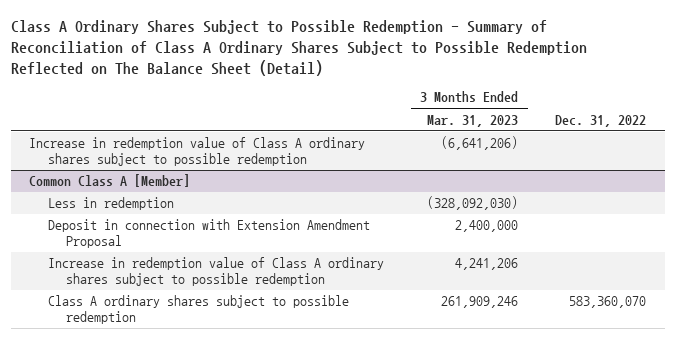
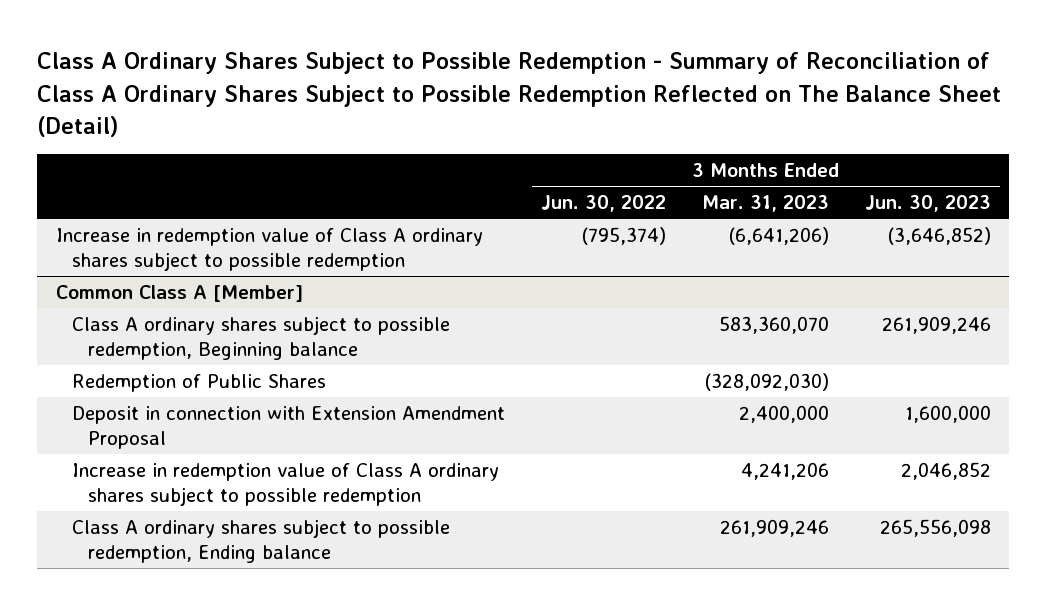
[555,114,647,127] Dec. 31, 2022 -> none
none -> [541,195,667,213] Jun. 30, 2022
none -> [865,195,992,213] Jun. 30, 2023
none -> [71,315,450,360] Class A ordinary shares subject to possible redemption, Beginning balance
[47,197,174,211] Less in redemption -> [71,373,326,392] Redemption of Public Shares
[47,295,349,325] Class A ordinary shares subject to possible redemption -> [71,518,450,563] Class A ordinary shares subject to possible redemption, Ending balance

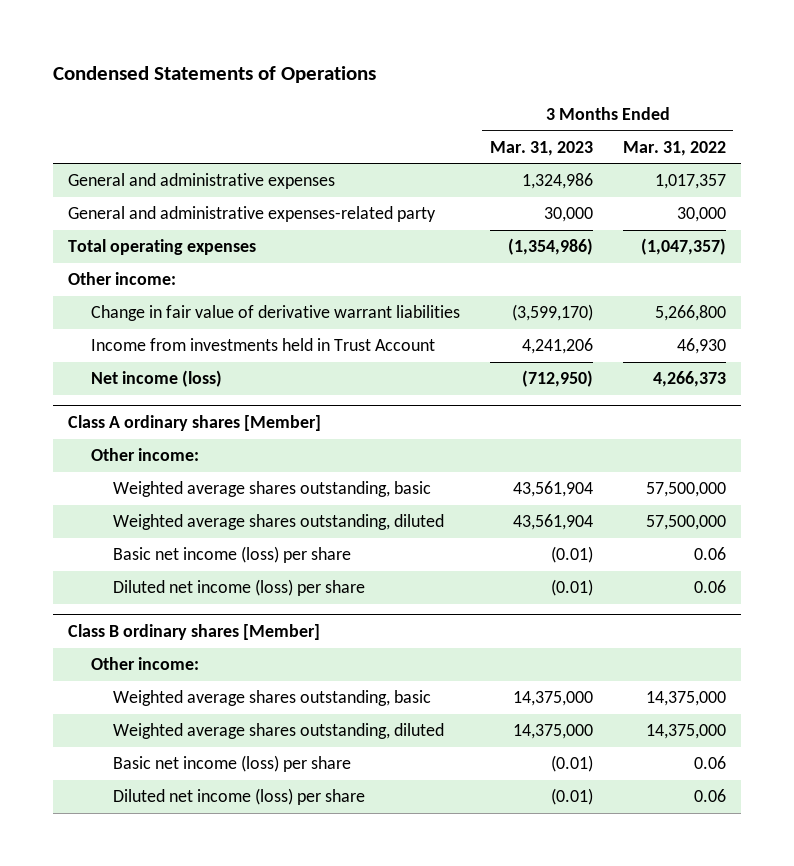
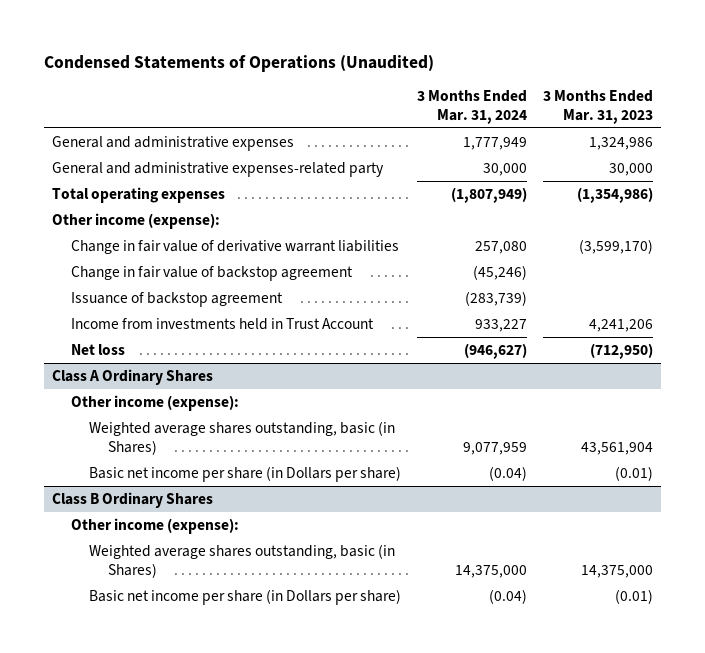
[52,66,376,84] Condensed Statements of Operations -> [43,54,434,72] Condensed Statements of Operations (Unaudited)
[622,140,726,156] Mar. 31, 2022 -> none
none -> [417,89,528,124] 3 Months Ended Mar. 31, 2024
[67,272,176,286] Other income: -> [51,213,220,230] Other income (expense):
none -> [70,266,353,282] Change in fair value of backstop agreement
none -> [70,292,283,308] Issuance of backstop agreement
[113,514,445,531] Weighted average shares outstanding, diluted -> none
[113,579,366,597] Diluted net income (loss) per share -> none
[113,723,445,740] Weighted average shares outstanding, diluted -> none
[113,788,366,806] Diluted net income (loss) per share -> none
[90,370,222,388] Net income (loss) -> [70,344,125,356] Net loss
[67,415,321,432] Class A ordinary shares [Member] -> [51,369,213,386] Class A Ordinary Shares
[90,448,199,462] Other income: -> [70,395,239,412] Other income (expense):
[113,481,432,498] Weighted average shares outstanding, basic -> [89,421,396,455] Weighted average shares outstanding, basic (in Shares)
[113,546,352,564] Basic net income (loss) per share -> [89,466,402,483] Basic net income per share (in Dollars per share)
[67,624,320,641] Class B ordinary shares [Member] -> [51,492,213,509] Class B Ordinary Shares
[90,657,199,671] Other income: -> [70,518,239,535] Other income (expense):
[113,690,432,707] Weighted average shares outstanding, basic -> [89,544,396,578] Weighted average shares outstanding, basic (in Shares)
[113,755,352,773] Basic net income (loss) per share -> [89,589,402,606] Basic net income per share (in Dollars per share)

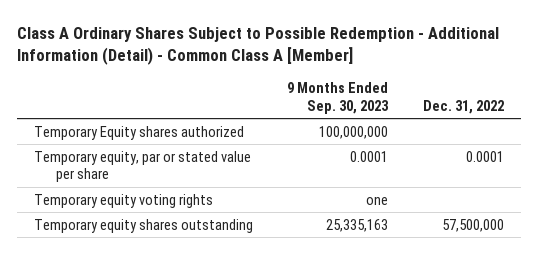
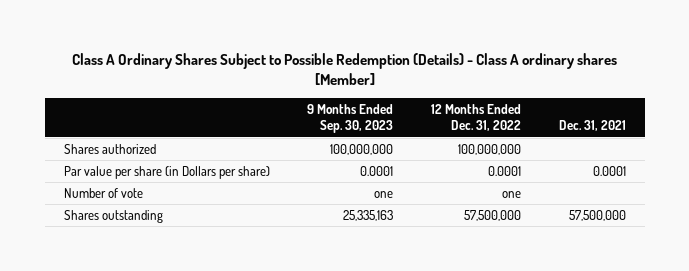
[16,27,499,66] Class A Ordinary Shares Subject to Possible Redemption - Additional Information (Detail) - Common Class A [Member] -> [71,53,617,86] Class A Ordinary Shares Subject to Possible Redemption (Details) - Class A ordinary shares [Member]
[422,99,504,114] Dec. 31, 2022 -> none
none -> [431,103,522,132] 12 Months Ended Dec. 31, 2022
none -> [558,120,626,132] Dec. 31, 2021
[34,125,245,140] Temporary Equity shares authorized -> [63,143,156,154] Shares authorized
[34,150,252,183] Temporary equity, par or stated value per share -> [63,165,270,179] Par value per share (in Dollars per share)
[34,193,214,208] Temporary equity voting rights -> [63,187,143,198] Number of vote
[34,218,254,233] Temporary equity shares outstanding -> [63,209,163,223] Shares outstanding

